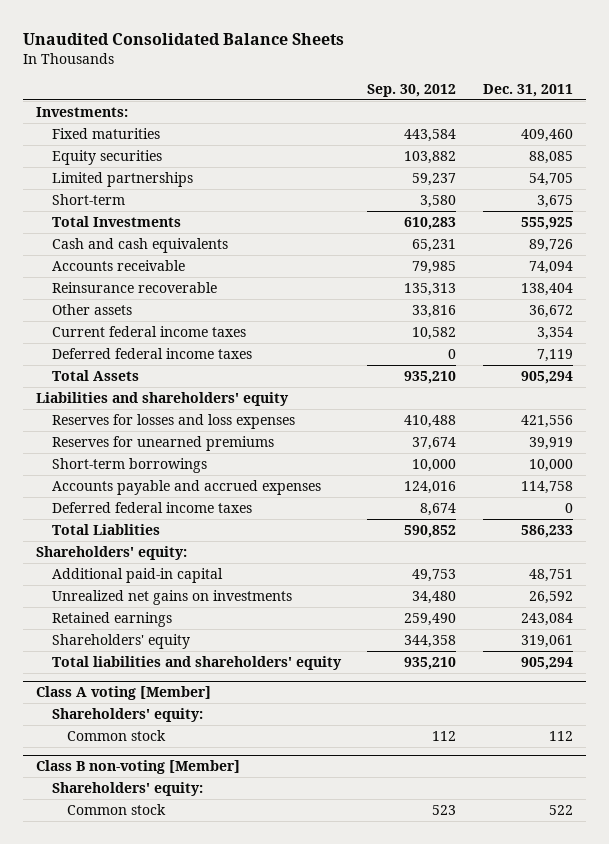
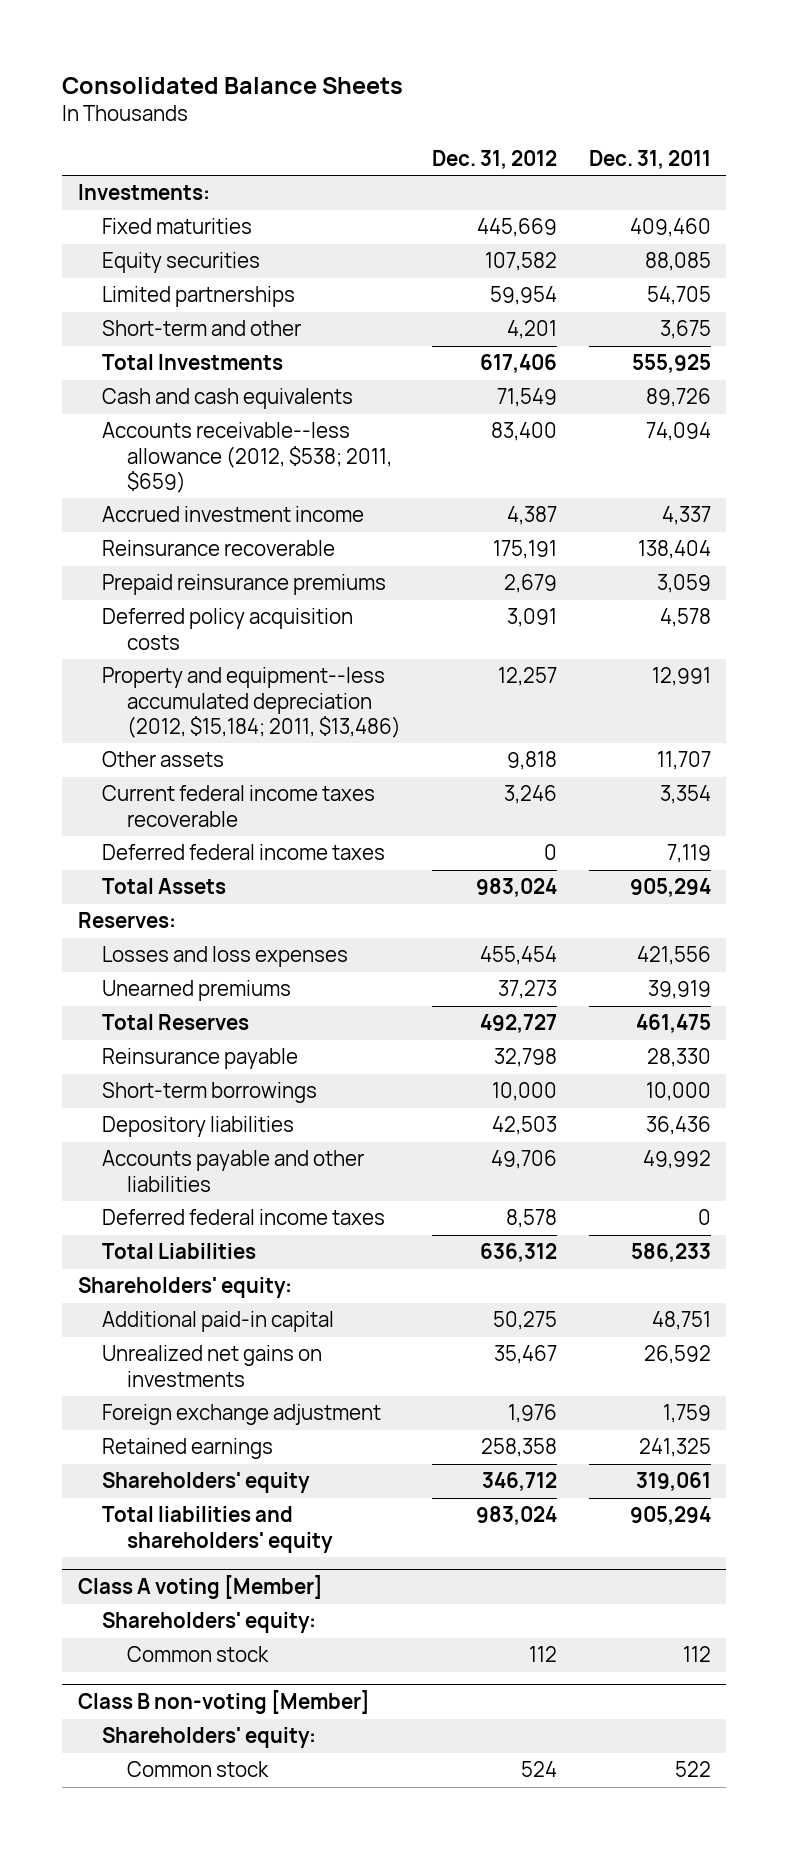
[22,32,344,45] Unaudited Consolidated Balance Sheets -> [61,76,403,94] Consolidated Balance Sheets
[367,83,457,97] Sep. 30, 2012 -> none
none -> [432,149,558,169] Dec. 31, 2012
[51,193,125,205] Short-term -> [102,320,302,337] Short-term and other
[51,259,185,271] Accounts receivable -> [102,422,392,493] Accounts receivable--less allowance (2012, $538; 2011, $659)
none -> [102,506,365,523] Accrued investment income
none -> [102,574,387,596] Prepaid reinsurance premiums
none -> [102,608,354,650] Deferred policy acquisition costs
none -> [102,667,401,738] Property and equipment--less accumulated depreciation (2012, $15,184; 2011, $13,486)
[528,304,573,318] 36,672 -> [656,751,711,771] 11,707
[51,325,246,337] Current federal income taxes -> [102,785,376,827] Current federal income taxes recoverable
[36,391,290,406] Liabilities and shareholders' equity -> none
none -> [77,912,176,929] Reserves:
[51,413,295,429] Reserves for losses and loss expenses -> [102,946,349,968] Losses and loss expenses
[51,435,274,451] Reserves for unearned premiums -> [102,980,292,1002] Unearned premiums
none -> [102,1014,250,1031] Total Reserves
none -> [102,1048,299,1070] Reinsurance payable
none -> [102,1116,295,1138] Depository liabilities
[51,479,321,495] Accounts payable and accrued expenses -> [102,1150,365,1192] Accounts payable and other liabilities
[520,480,573,494] 114,758 -> [642,1150,711,1170] 49,992
[51,523,160,535] Total Liablities -> [102,1243,257,1260] Total Liabilities
none -> [102,1404,382,1426] Foreign exchange adjustment
[520,612,573,626] 243,084 -> [638,1438,711,1458] 241,325

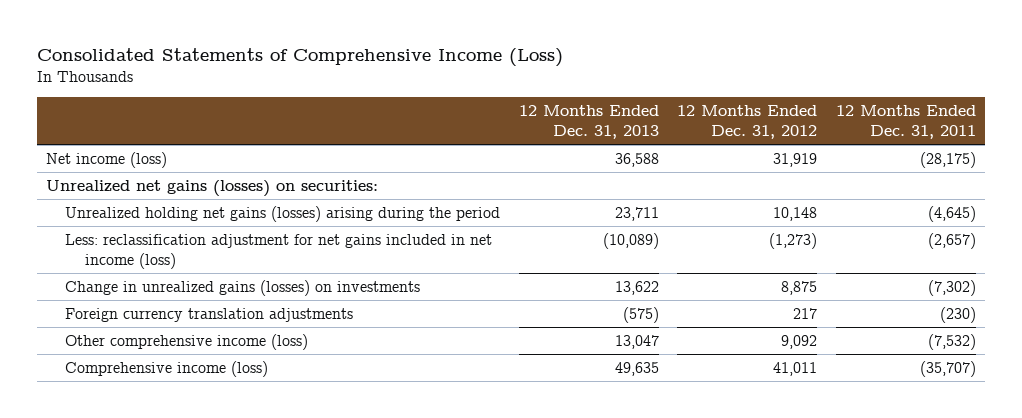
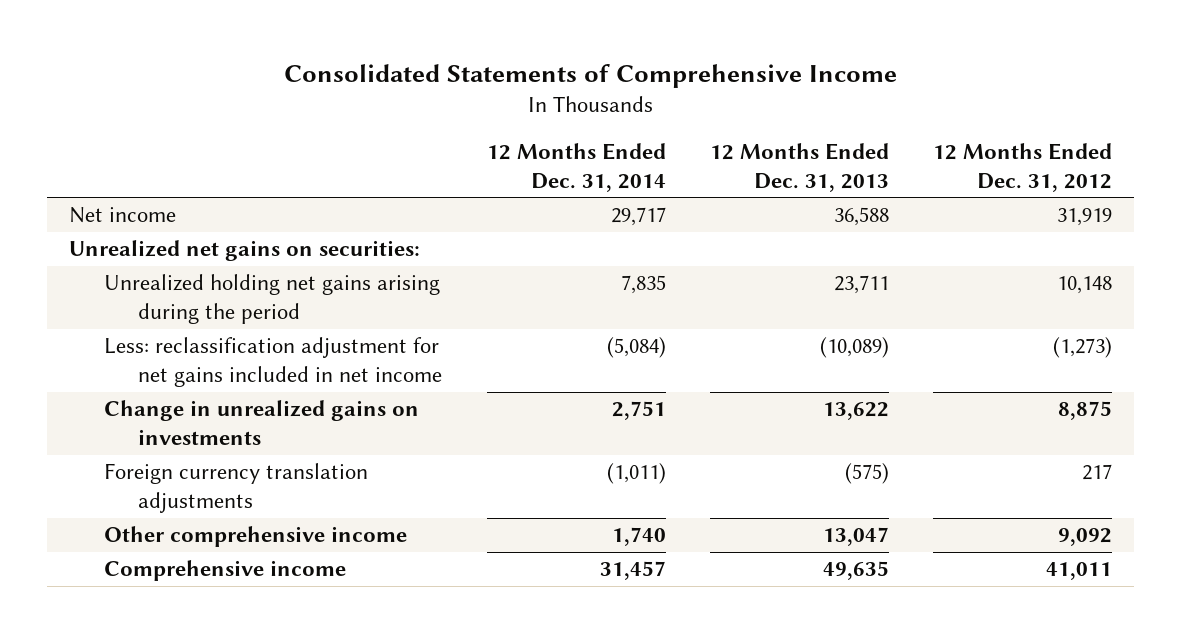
[36,48,563,68] Consolidated Statements of Comprehensive Income (Loss) -> [283,64,897,89] Consolidated Statements of Comprehensive Income
[835,105,976,140] 12 Months Ended Dec. 31, 2011 -> none
none -> [486,143,666,192] 12 Months Ended Dec. 31, 2014
[46,151,168,168] Net income (loss) -> [69,207,177,224] Net income
[46,179,379,197] Unrealized net gains (losses) on securities: -> [69,240,421,262] Unrealized net gains on securities:
[65,205,501,222] Unrealized holding net gains (losses) arising during the period -> [103,274,440,324] Unrealized holding net gains arising during the period
[65,233,493,269] Less: reclassification adjustment for net gains included in net income (loss) -> [103,337,443,387] Less: reclassification adjustment for net gains included in net income
[65,279,421,296] Change in unrealized gains (losses) on investments -> [103,400,419,445] Change in unrealized gains on investments
[65,333,309,350] Other comprehensive income (loss) -> [103,526,407,548] Other comprehensive income
[65,360,269,377] Comprehensive income (loss) -> [103,560,346,582] Comprehensive income

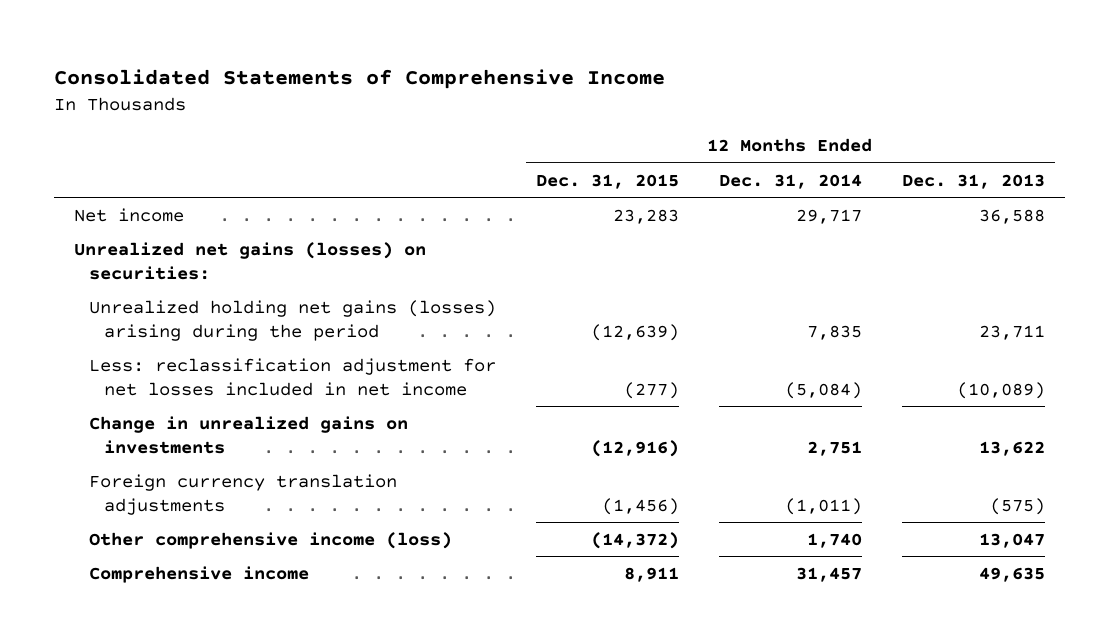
[933,143,1113,192] 12 Months Ended Dec. 31, 2012 -> none
none -> [536,173,680,189] Dec. 31, 2015
[69,240,421,262] Unrealized net gains on securities: -> [73,241,426,280] Unrealized net gains (losses) on securities:
[103,274,440,324] Unrealized holding net gains arising during the period -> [89,299,497,341] Unrealized holding net gains (losses) arising during the period
[103,337,443,387] Less: reclassification adjustment for net gains included in net income -> [89,357,497,396] Less: reclassification adjustment for net losses included in net income
[103,526,407,548] Other comprehensive income -> [89,531,453,549] Other comprehensive income (loss)

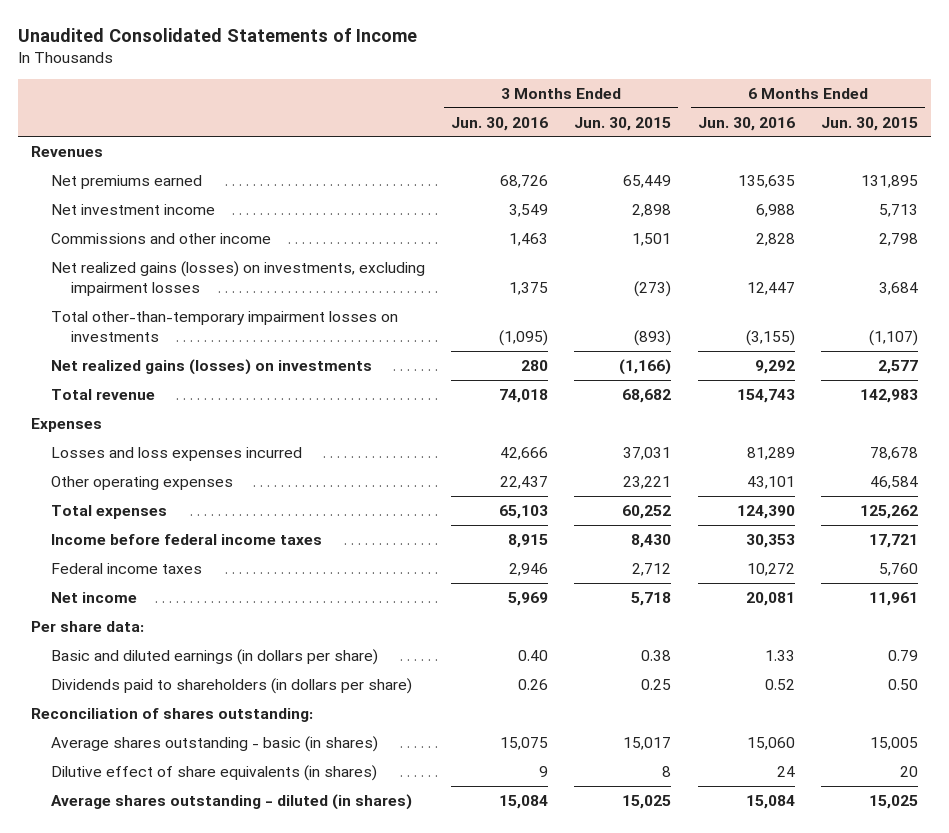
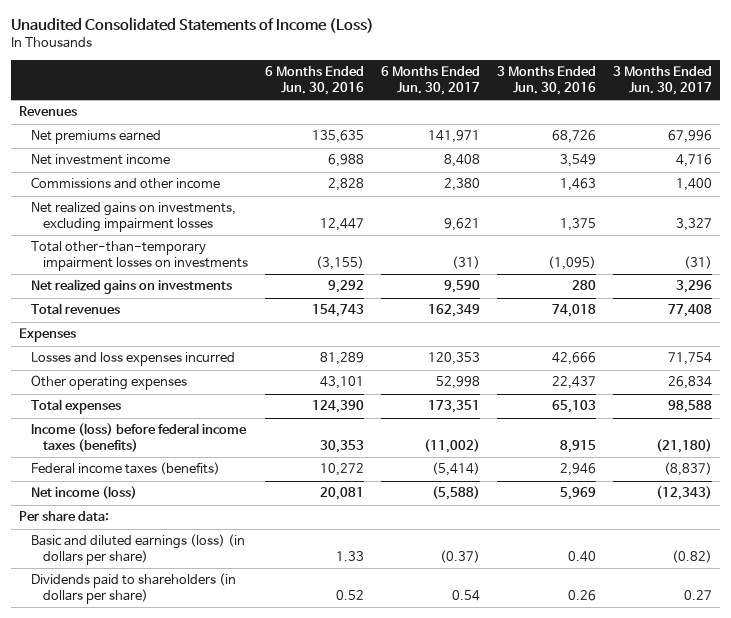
[17,27,417,42] Unaudited Consolidated Statements of Income -> [10,17,374,34] Unaudited Consolidated Statements of Income (Loss)
[574,116,672,131] Jun. 30, 2015 -> none
[820,116,918,131] Jun. 30, 2015 -> none
none -> [381,66,481,95] 6 Months Ended Jun. 30, 2017
none -> [612,66,712,95] 3 Months Ended Jun. 30, 2017
[50,260,425,297] Net realized gains (losses) on investments, excluding impairment losses -> [31,202,237,232] Net realized gains on investments, excluding impairment losses
[50,358,372,375] Net realized gains (losses) on investments -> [31,279,233,295] Net realized gains on investments
[50,388,155,400] Total revenue -> [31,303,121,315] Total revenues
[50,533,322,545] Income before federal income taxes -> [31,423,248,452] Income (loss) before federal income taxes (benefits)
[50,562,202,574] Federal income taxes -> [31,462,221,476] Federal income taxes (benefits)
[50,591,137,603] Net income -> [31,486,138,500] Net income (loss)
[50,648,378,665] Basic and diluted earnings (in dollars per share) -> [31,534,246,565] Basic and diluted earnings (loss) (in dollars per share)
[30,707,313,722] Reconciliation of shares outstanding: -> none
[50,735,378,752] Average shares outstanding - basic (in shares) -> none
[50,764,377,781] Dilutive effect of share equivalents (in shares) -> none
[50,793,412,810] Average shares outstanding - diluted (in shares) -> none

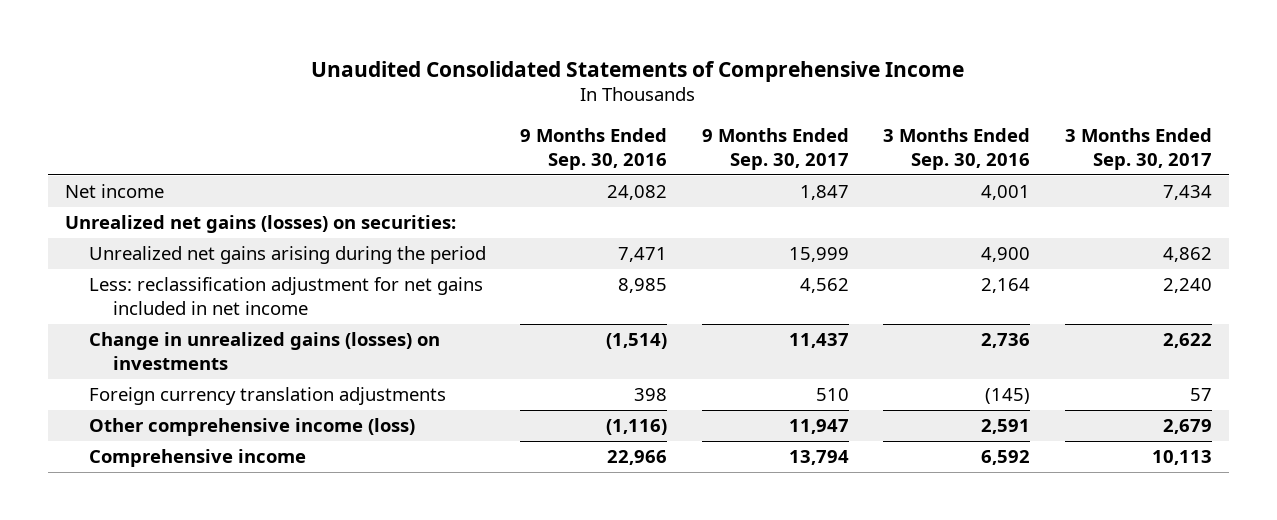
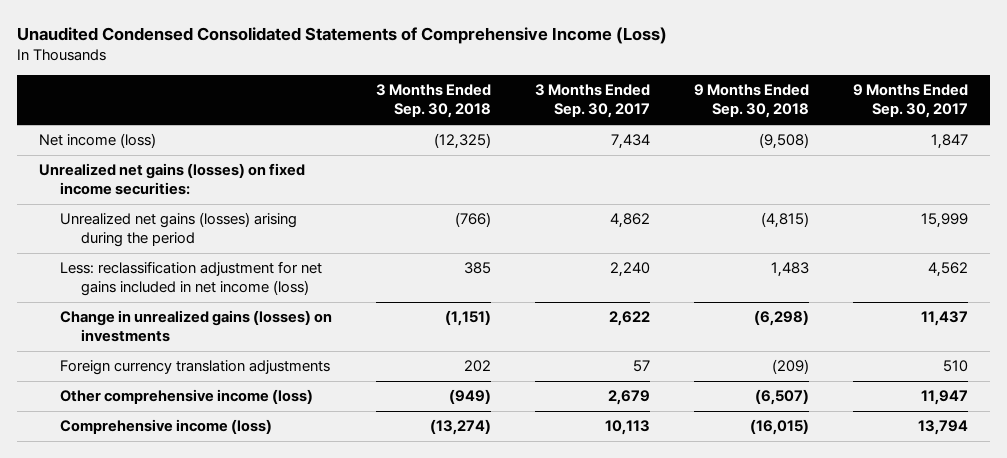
[311,60,965,82] Unaudited Consolidated Statements of Comprehensive Income -> [16,26,667,44] Unaudited Condensed Consolidated Statements of Comprehensive Income (Loss)
[520,128,668,170] 9 Months Ended Sep. 30, 2016 -> none
[883,128,1031,170] 3 Months Ended Sep. 30, 2016 -> none
none -> [375,84,491,119] 3 Months Ended Sep. 30, 2018
none -> [693,84,809,119] 9 Months Ended Sep. 30, 2018
[65,184,165,199] Net income -> [38,133,156,149] Net income (loss)
[65,215,457,234] Unrealized net gains (losses) on securities: -> [38,163,305,196] Unrealized net gains (losses) on fixed income securities:
[89,246,487,265] Unrealized net gains arising during the period -> [59,212,297,248] Unrealized net gains (losses) arising during the period
[89,277,484,315] Less: reclassification adjustment for net gains included in net income -> [59,261,322,297] Less: reclassification adjustment for net gains included in net income (loss)
[89,449,307,468] Comprehensive income -> [59,419,272,435] Comprehensive income (loss)

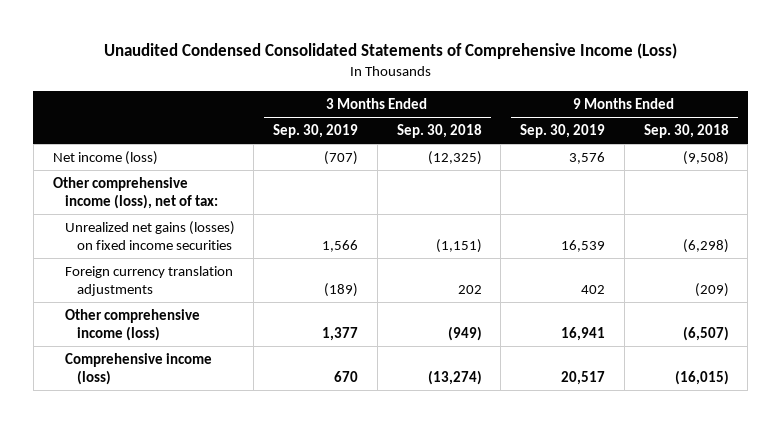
[534,84,650,119] 3 Months Ended Sep. 30, 2017 -> none
[852,84,968,119] 9 Months Ended Sep. 30, 2017 -> none
none -> [273,124,359,139] Sep. 30, 2019
none -> [520,124,606,139] Sep. 30, 2019
[38,163,305,196] Unrealized net gains (losses) on fixed income securities: -> none
[59,212,297,248] Unrealized net gains (losses) arising during the period -> none
[59,261,322,297] Less: reclassification adjustment for net gains included in net income (loss) -> none
none -> [52,176,218,209] Other comprehensive income (loss), net of tax:
[59,310,332,343] Change in unrealized gains (losses) on investments -> [64,220,235,250] Unrealized net gains (losses) on fixed income securities

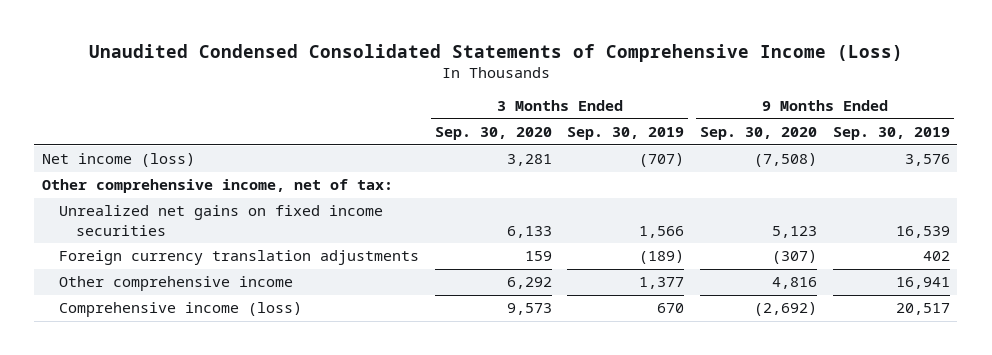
[396,124,482,139] Sep. 30, 2018 -> none
[643,124,729,139] Sep. 30, 2018 -> none
none -> [434,127,552,141] Sep. 30, 2020
none -> [699,127,817,141] Sep. 30, 2020
[52,176,218,209] Other comprehensive income (loss), net of tax: -> [42,179,394,194] Other comprehensive income, net of tax:
[64,220,235,250] Unrealized net gains (losses) on fixed income securities -> [59,205,384,236] Unrealized net gains on fixed income securities
[64,308,200,341] Other comprehensive income (loss) -> [59,276,294,292] Other comprehensive income

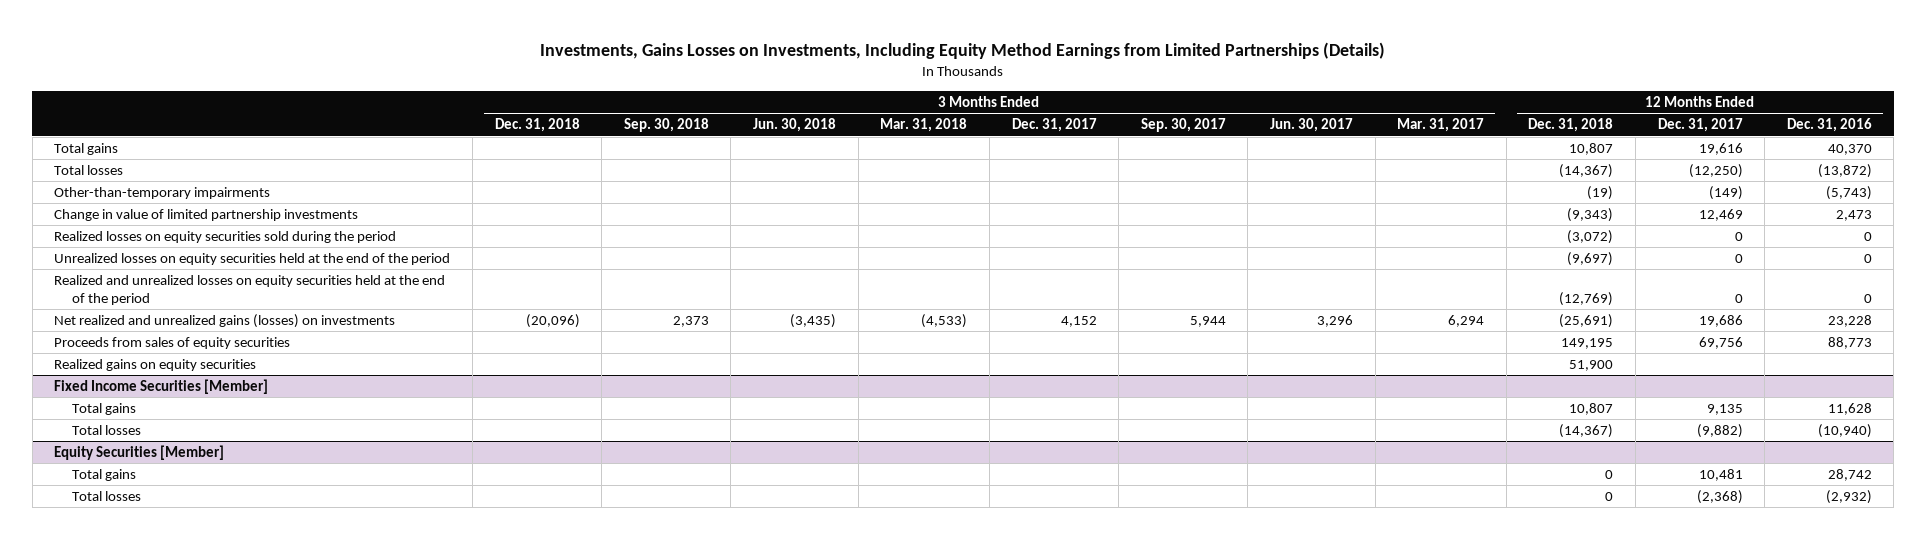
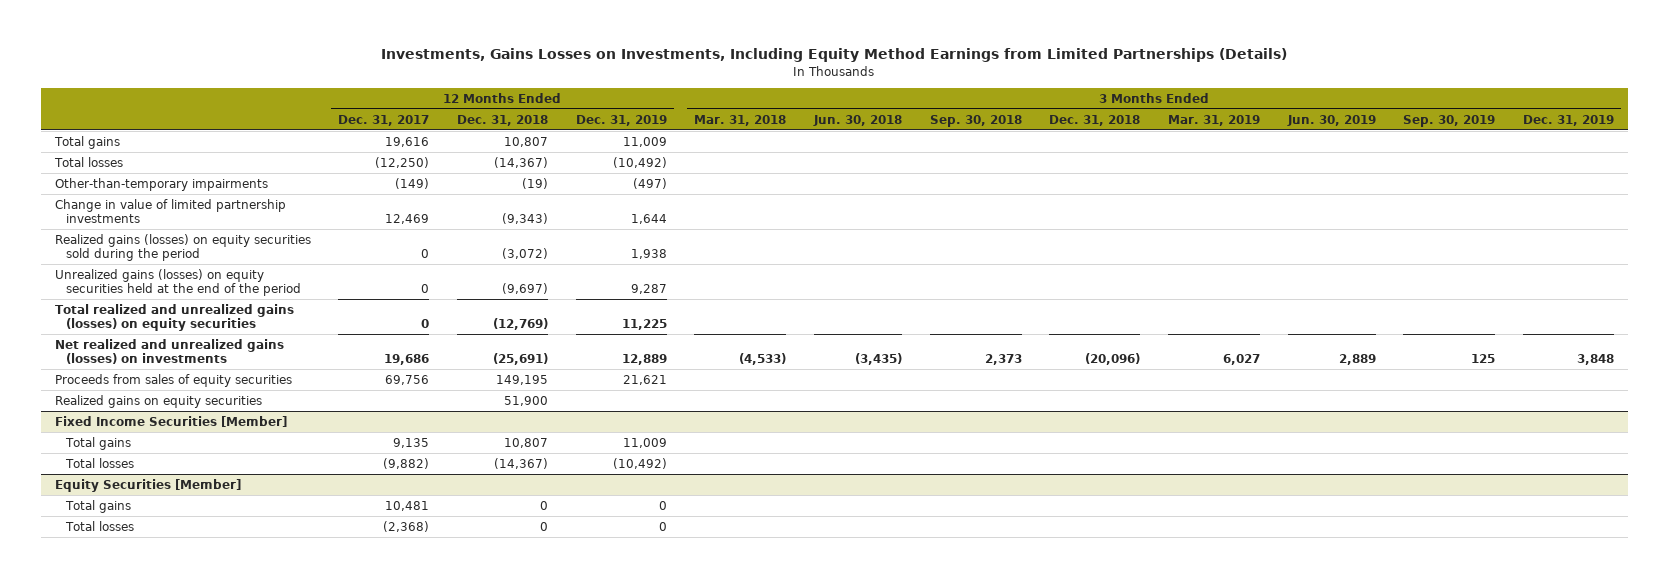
[1011,118,1097,133] Dec. 31, 2017 -> none
[1140,118,1226,133] Sep. 30, 2017 -> none
[1269,118,1353,133] Jun. 30, 2017 -> none
[1397,118,1485,133] Mar. 31, 2017 -> none
[1786,118,1872,133] Dec. 31, 2016 -> none
none -> [575,114,667,126] Dec. 31, 2019
none -> [1168,114,1261,126] Mar. 31, 2019
none -> [1286,114,1376,126] Jun. 30, 2019
none -> [1403,114,1496,127] Sep. 30, 2019
none -> [1523,114,1615,126] Dec. 31, 2019
[54,230,397,243] Realized losses on equity securities sold during the period -> [54,233,311,262] Realized gains (losses) on equity securities sold during the period
[54,252,451,265] Unrealized losses on equity securities held at the end of the period -> [54,268,301,297] Unrealized gains (losses) on equity securities held at the end of the period
[54,274,446,305] Realized and unrealized losses on equity securities held at the end of the period -> [54,303,294,332] Total realized and unrealized gains (losses) on equity securities

